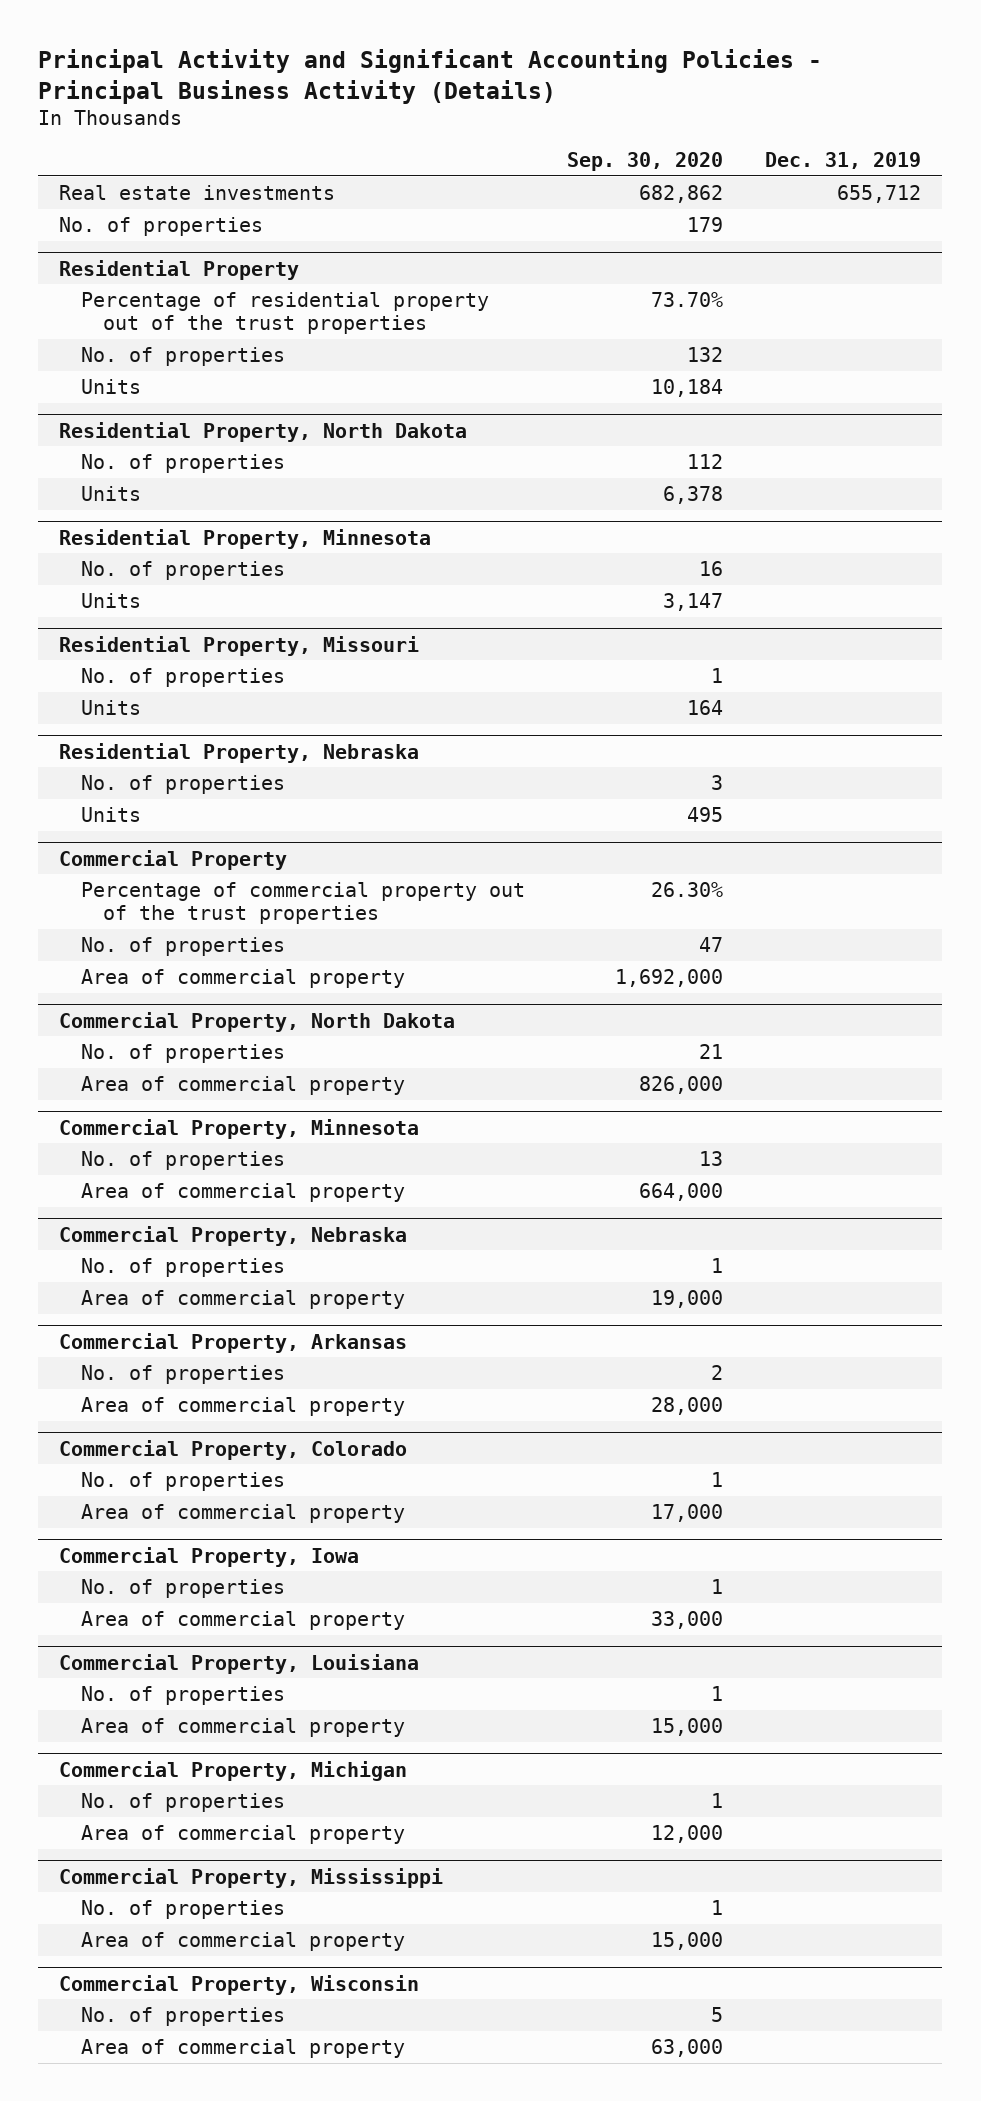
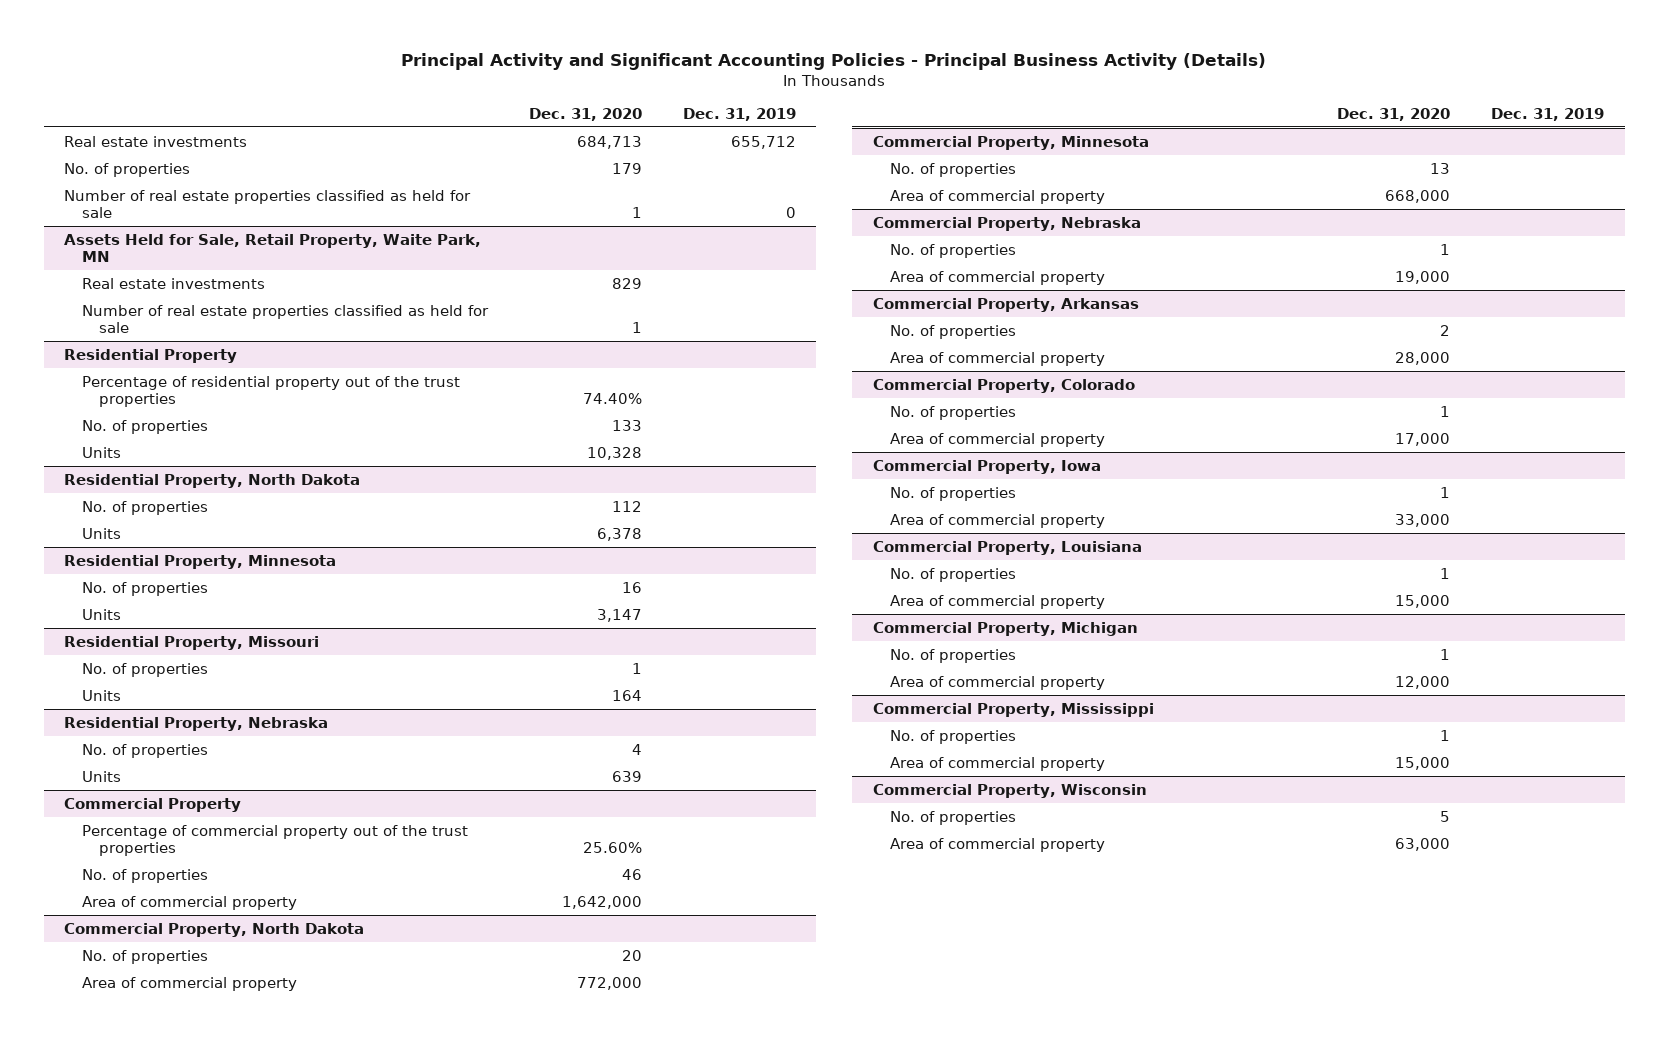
[567,152,724,172] Sep. 30, 2020 -> none
none -> [528,107,642,121] Dec. 31, 2020
none -> [64,189,472,219] Number of real estate properties classified as held for sale
none -> [64,233,482,263] Assets Held for Sale, Retail Property, Waite Park, MN
none -> [81,277,265,289] Real estate investments
none -> [81,304,489,334] Number of real estate properties classified as held for sale

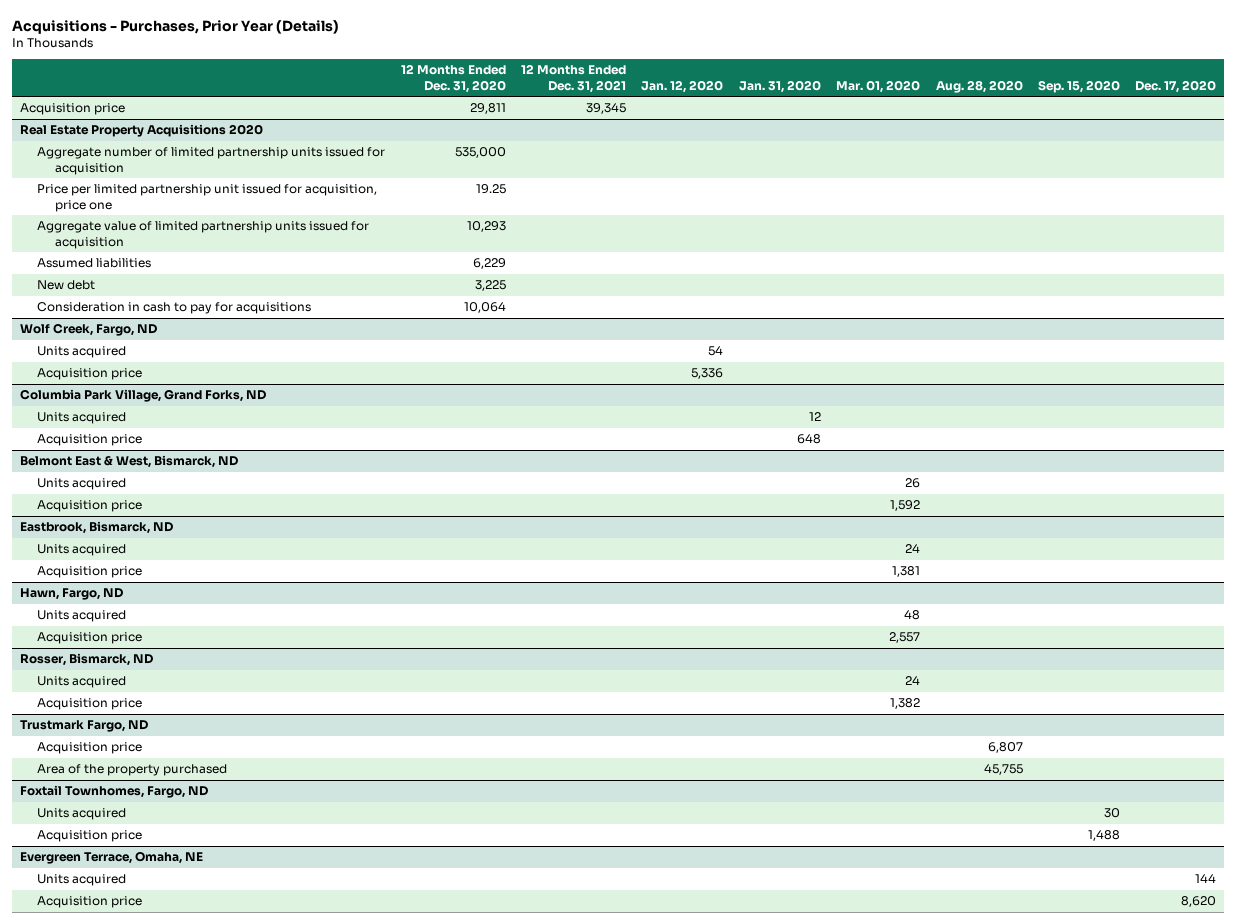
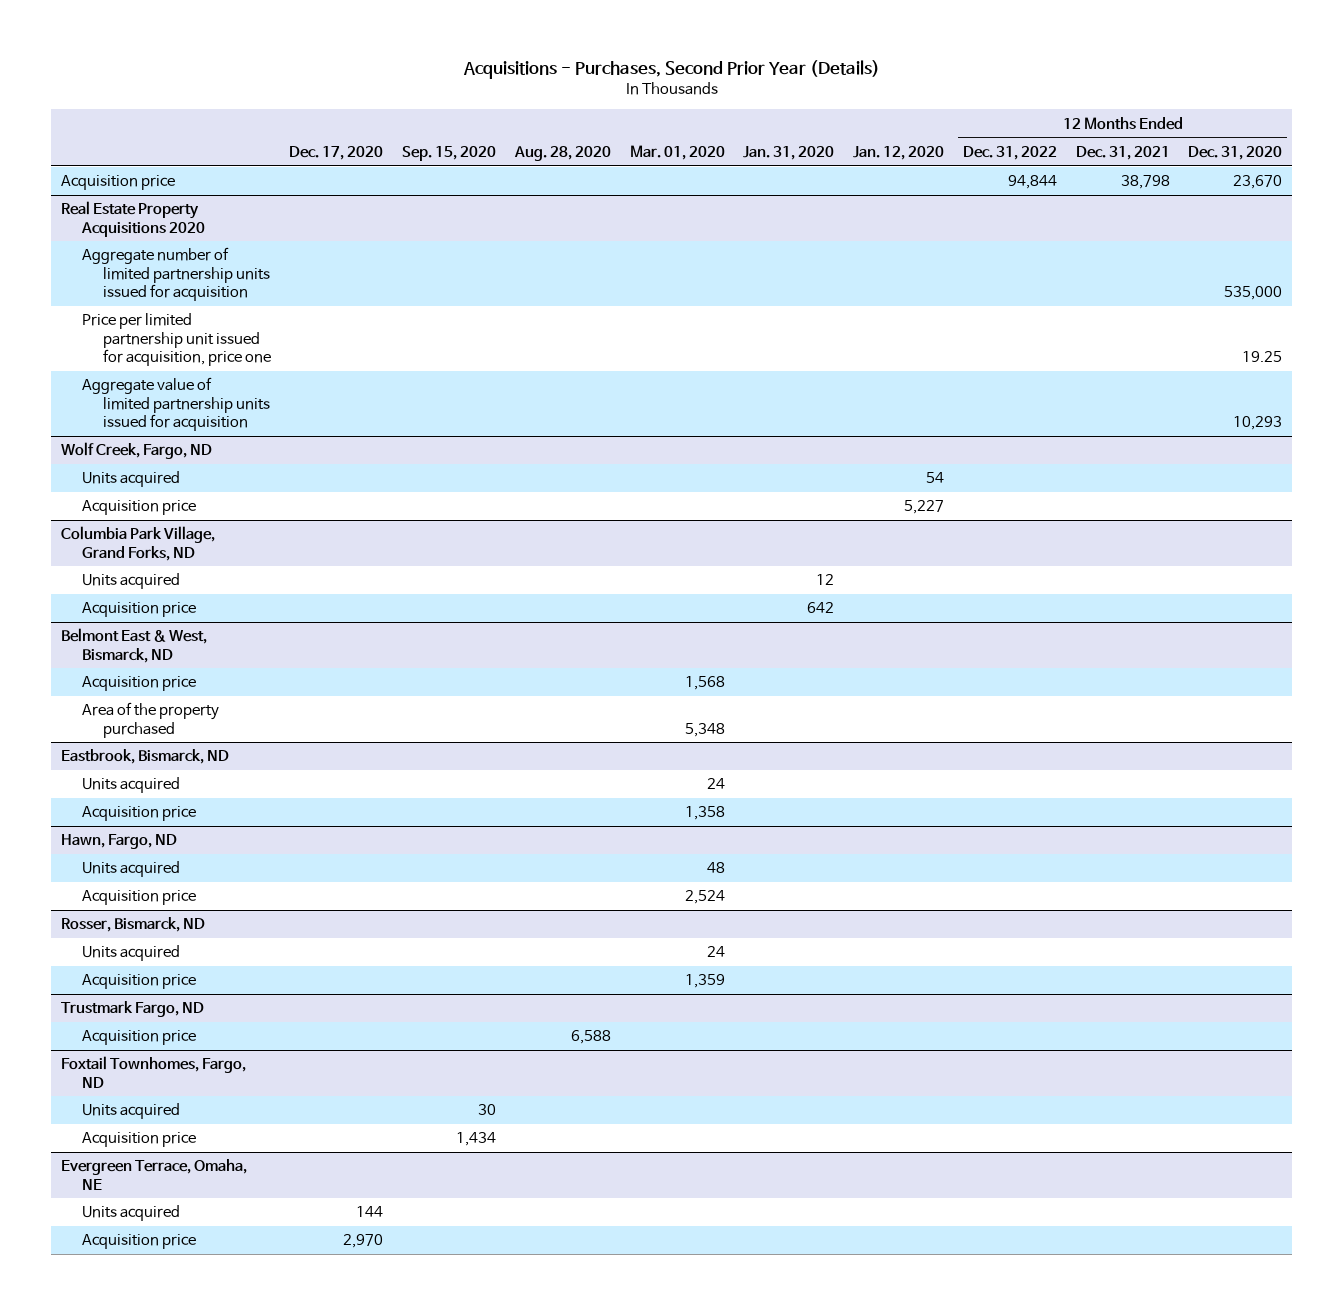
[12,19,340,34] Acquisitions - Purchases, Prior Year (Details) -> [462,60,880,80] Acquisitions - Purchases, Second Prior Year (Details)
none -> [962,145,1057,160] Dec. 31, 2022
[469,103,506,115] 29,811 -> [1233,175,1283,190] 23,670
[585,103,626,115] 39,345 -> [1120,175,1170,190] 38,798
[37,258,152,269] Assumed liabilities -> none
[37,280,96,291] New debt -> none
[37,302,312,315] Consideration in cash to pay for acquisitions -> none
[691,368,724,380] 5,336 -> [904,500,945,515] 5,227
[796,434,821,445] 648 -> [807,602,835,614] 642
[37,478,127,491] Units acquired -> none
[890,500,921,512] 1,592 -> [684,676,725,691] 1,568
none -> [81,702,219,738] Area of the property purchased
[892,566,921,578] 1,381 -> [684,806,725,821] 1,358
[889,632,921,644] 2,557 -> [684,890,725,905] 2,524
[890,698,921,710] 1,382 -> [684,974,725,989] 1,359
[37,764,228,777] Area of the property purchased -> none
[987,742,1023,754] 6,807 -> [570,1030,611,1045] 6,588
[1087,830,1120,842] 1,488 -> [456,1132,497,1147] 1,434
[1181,896,1217,908] 8,620 -> [343,1234,384,1249] 2,970

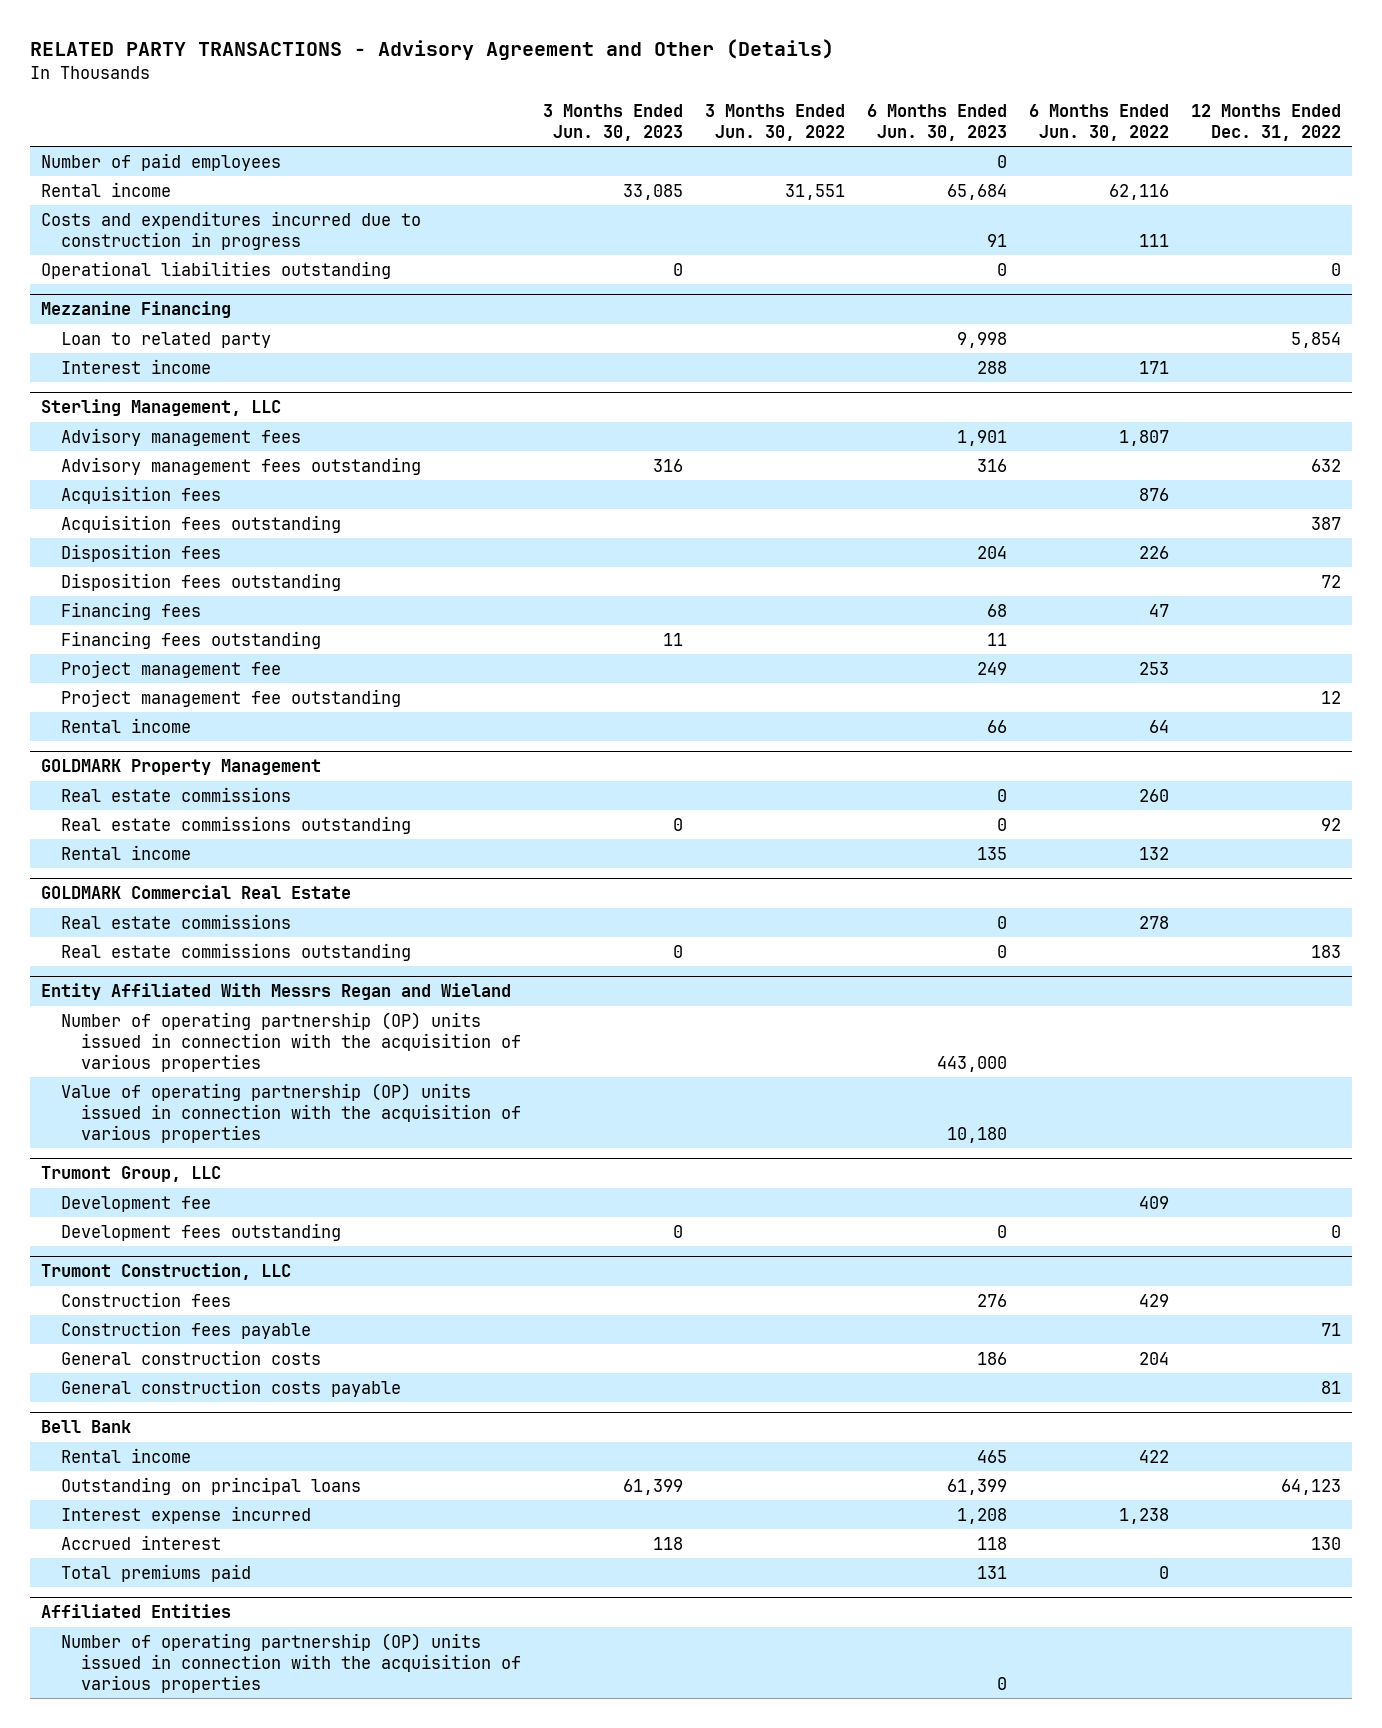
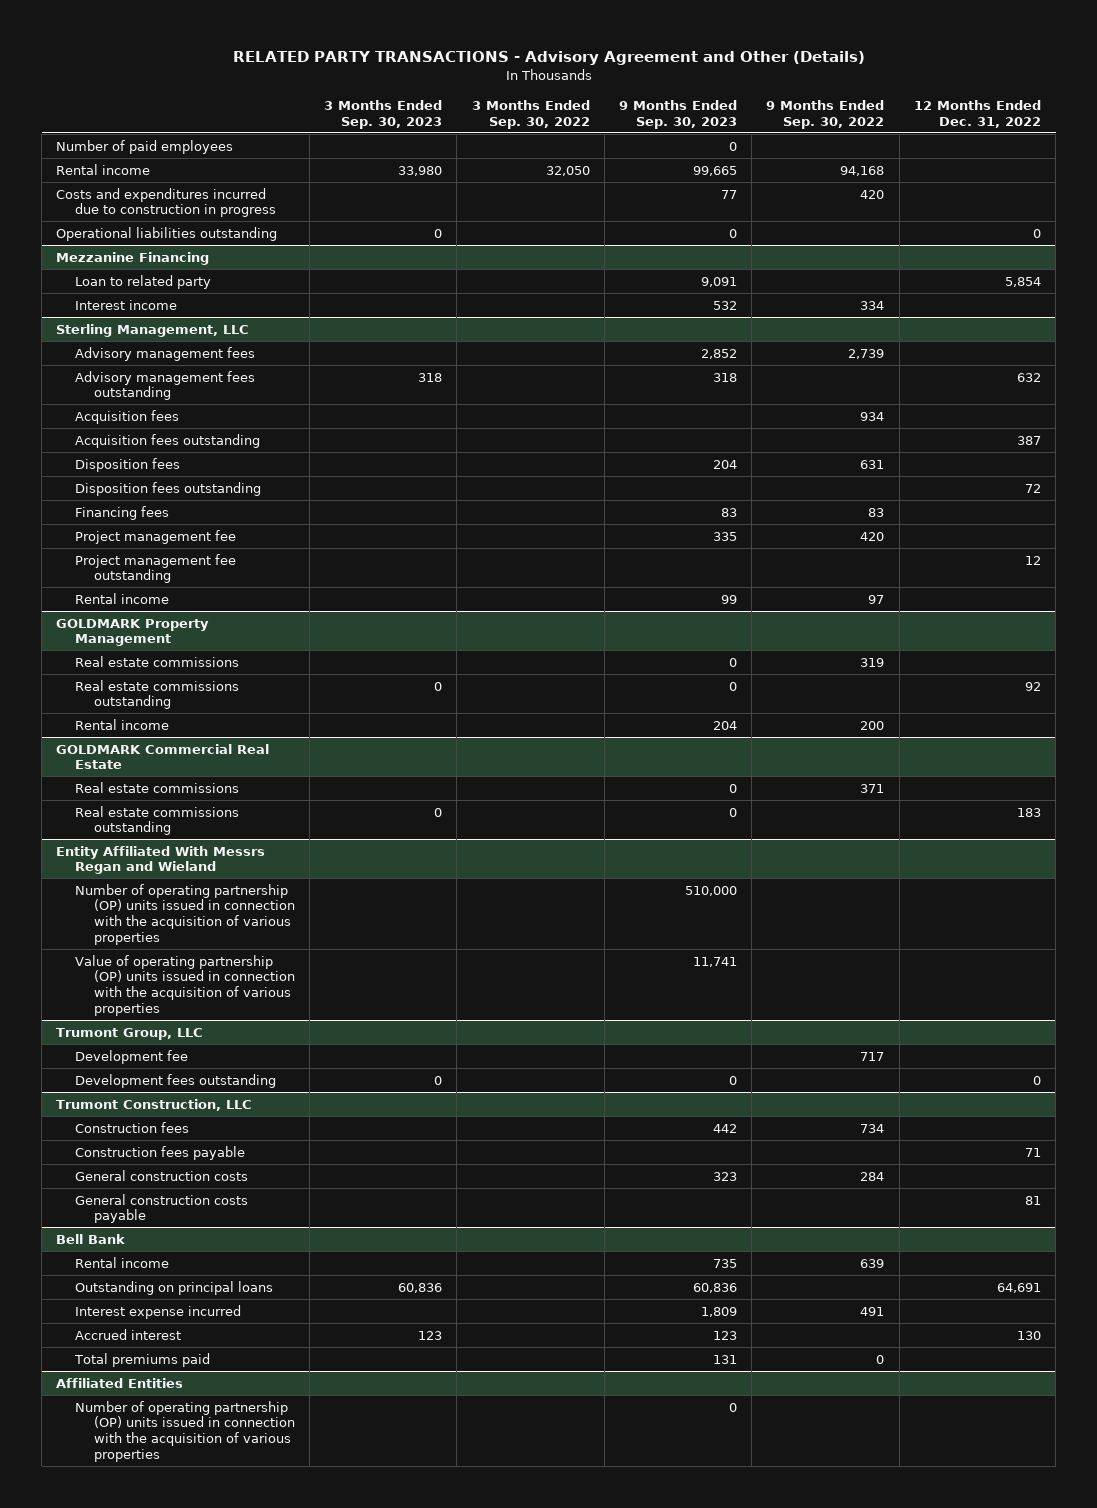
[542,103,683,141] 3 Months Ended Jun. 30, 2023 -> none
[704,103,845,141] 3 Months Ended Jun. 30, 2022 -> none
[866,103,1007,141] 6 Months Ended Jun. 30, 2023 -> none
[1029,103,1170,141] 6 Months Ended Jun. 30, 2022 -> none
none -> [324,99,443,129] 3 Months Ended Sep. 30, 2023
none -> [471,99,590,129] 3 Months Ended Sep. 30, 2022
none -> [619,99,738,129] 9 Months Ended Sep. 30, 2023
none -> [766,99,885,129] 9 Months Ended Sep. 30, 2022
[61,630,322,649] Financing fees outstanding -> none
[1281,1478,1342,1495] 64,123 -> [996,1282,1041,1293] 64,691

